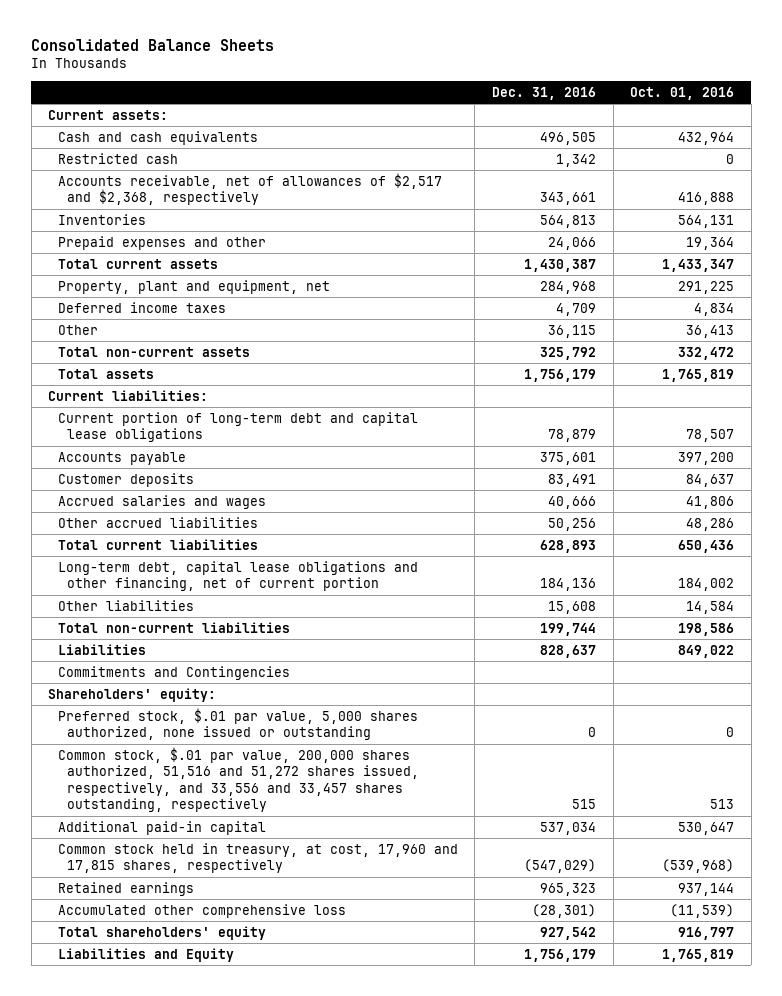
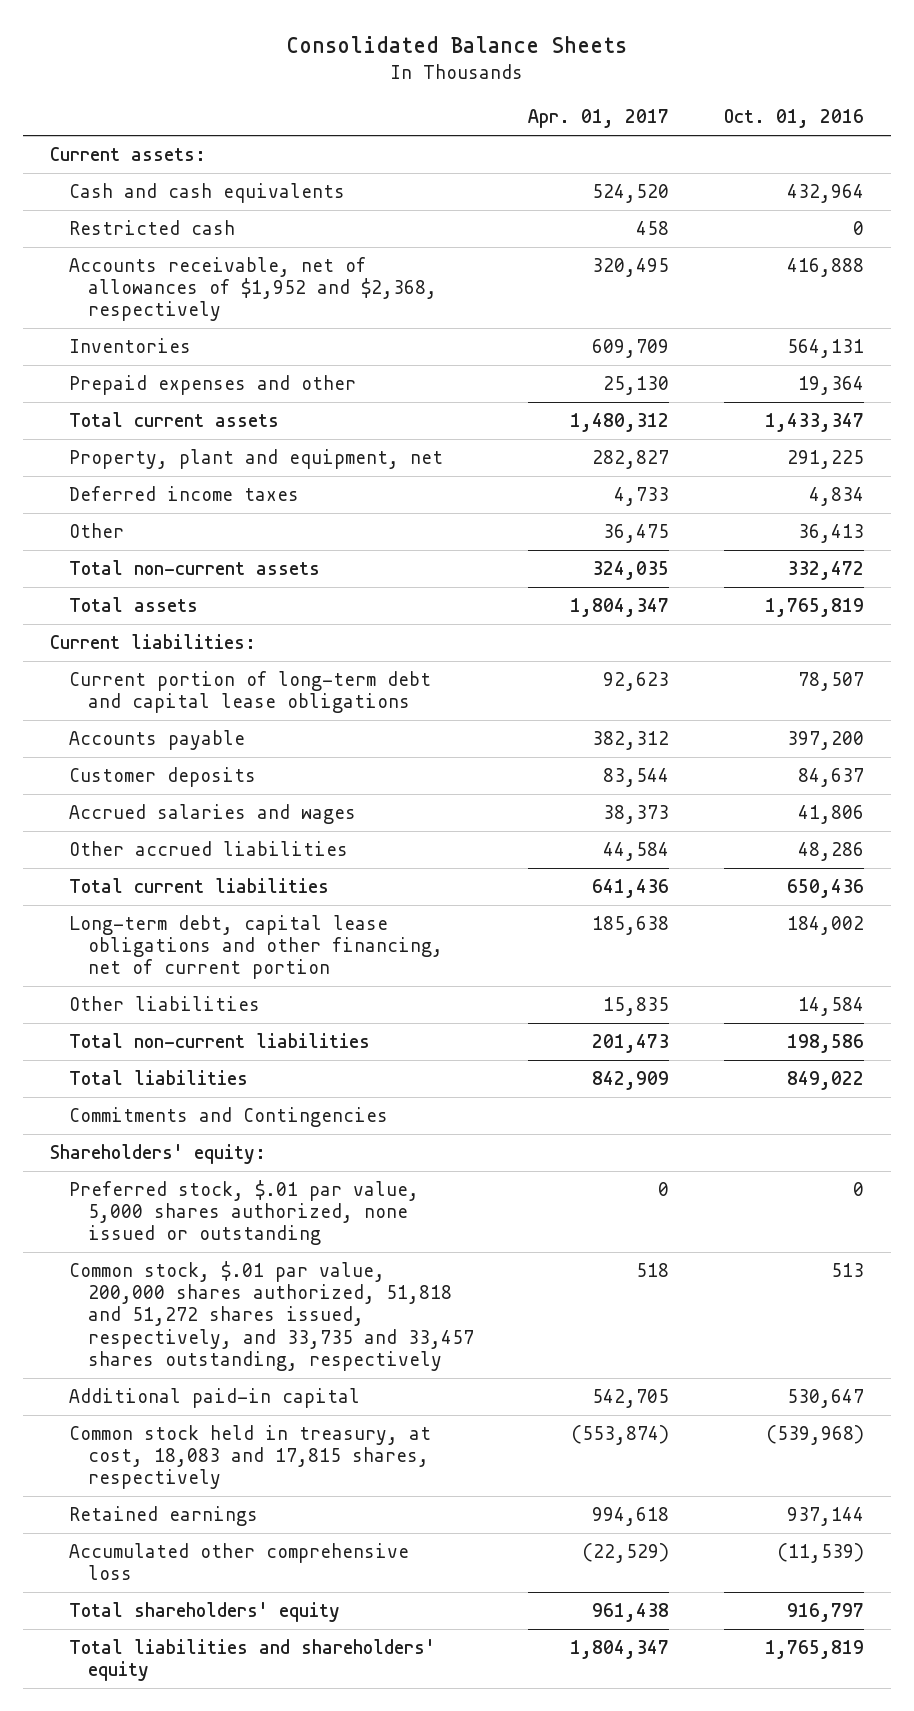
[491,86,596,100] Dec. 31, 2016 -> none
none -> [528,109,670,129] Apr. 01, 2017
[57,172,442,206] Accounts receivable, net of allowances of $2,517 and $2,368, respectively -> [69,257,437,322] Accounts receivable, net of allowances of $1,952 and $2,368, respectively
[57,643,146,655] Liabilities -> [69,1070,249,1086] Total liabilities
[57,746,420,813] Common stock, $.01 par value, 200,000 shares authorized, 51,516 and 51,272 shares issued, respectively, and 33,556 and 33,457 shares outstanding, respectively -> [69,1261,474,1371] Common stock, $.01 par value, 200,000 shares authorized, 51,818 and 51,272 shares issued, respectively, and 33,735 and 33,457 shares outstanding, respectively
[57,842,458,874] Common stock held in treasury, at cost, 17,960 and 17,815 shares, respectively -> [69,1425,432,1490] Common stock held in treasury, at cost, 18,083 and 17,815 shares, respectively
[57,947,234,962] Liabilities and Equity -> [69,1639,436,1682] Total liabilities and shareholders' equity

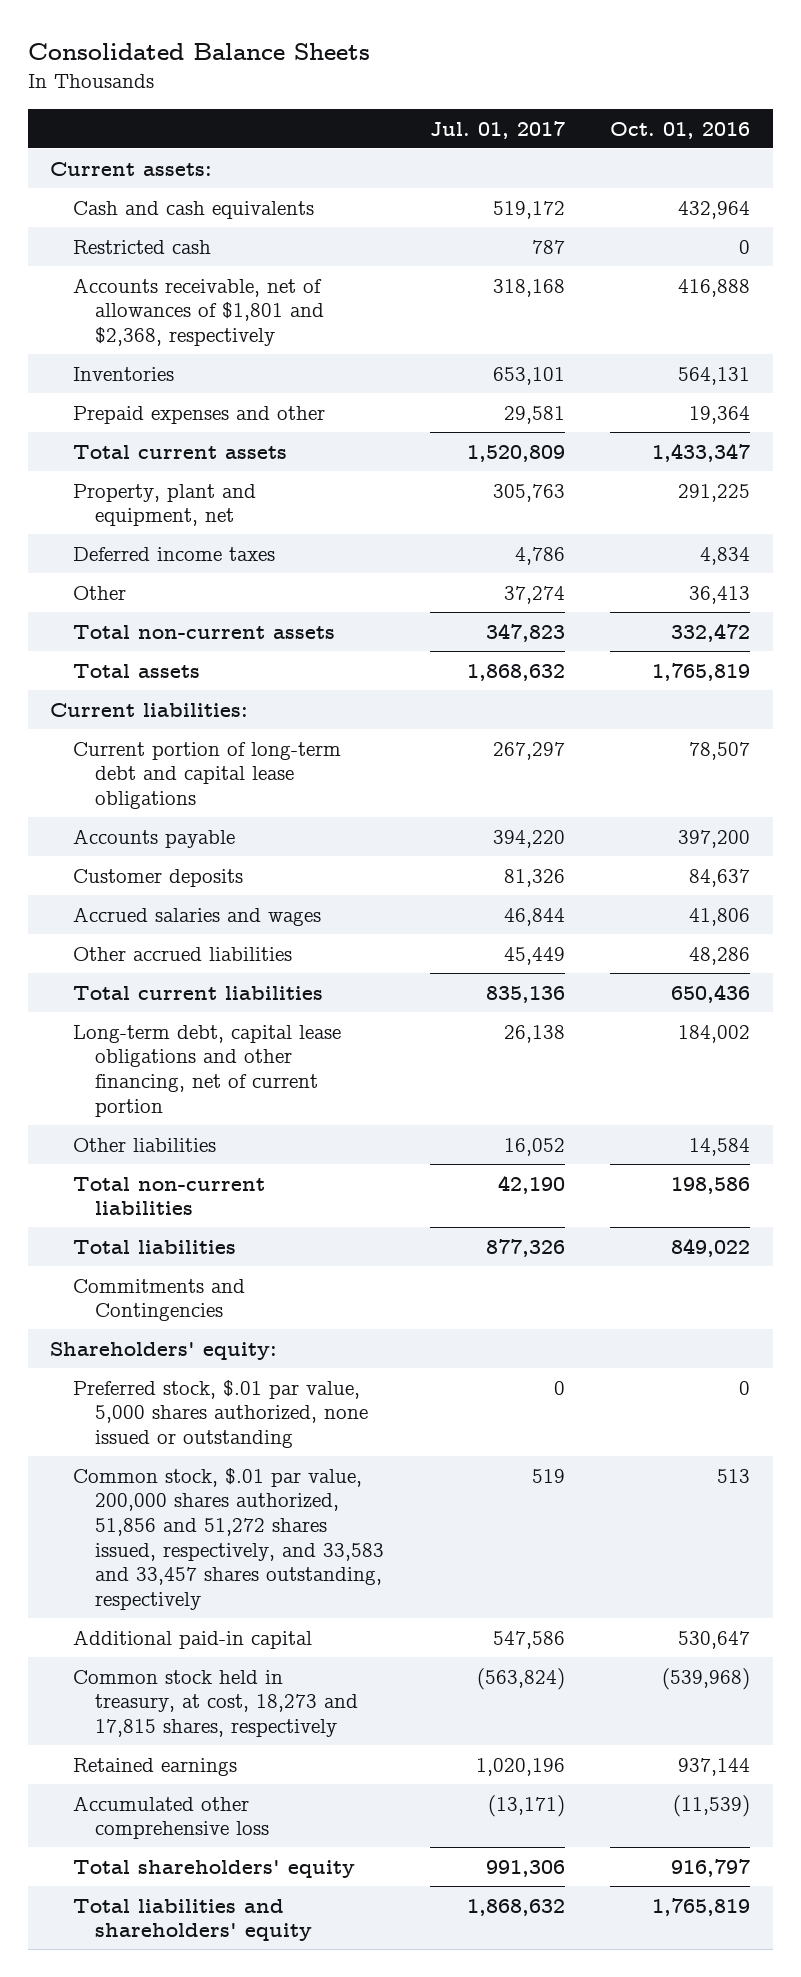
[528,109,670,129] Apr. 01, 2017 -> none
none -> [429,120,565,139] Jul. 01, 2017
[69,257,437,322] Accounts receivable, net of allowances of $1,952 and $2,368, respectively -> [72,277,325,346] Accounts receivable, net of allowances of $1,801 and $2,368, respectively
[69,1261,474,1371] Common stock, $.01 par value, 200,000 shares authorized, 51,818 and 51,272 shares issued, respectively, and 33,735 and 33,457 shares outstanding, respectively -> [72,1467,385,1611] Common stock, $.01 par value, 200,000 shares authorized, 51,856 and 51,272 shares issued, respectively, and 33,583 and 33,457 shares outstanding, respectively
[69,1425,432,1490] Common stock held in treasury, at cost, 18,083 and 17,815 shares, respectively -> [72,1669,359,1737] Common stock held in treasury, at cost, 18,273 and 17,815 shares, respectively

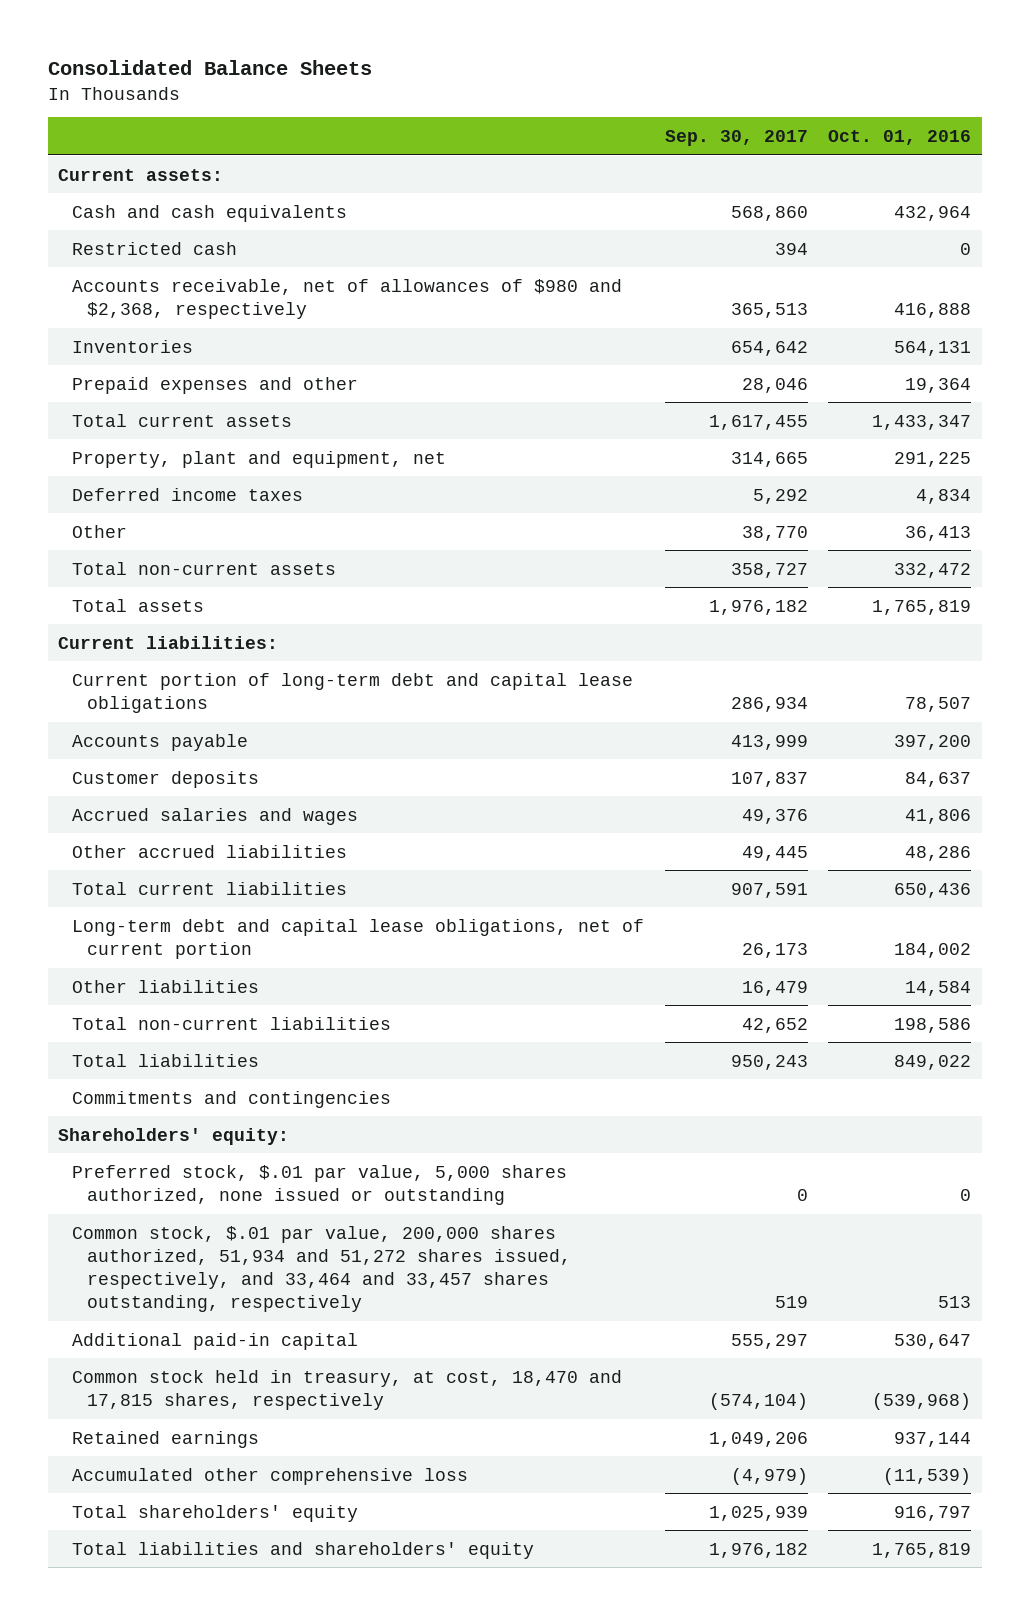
[429,120,565,139] Jul. 01, 2017 -> none
none -> [664,129,808,146] Sep. 30, 2017
[72,277,325,346] Accounts receivable, net of allowances of $1,801 and $2,368, respectively -> [72,278,623,319] Accounts receivable, net of allowances of $980 and $2,368, respectively
[72,1024,341,1117] Long-term debt, capital lease obligations and other financing, net of current portion -> [72,918,645,959] Long-term debt and capital lease obligations, net of current portion
[72,1278,245,1322] Commitments and Contingencies -> [72,1090,392,1108] Commitments and contingencies
[72,1467,385,1611] Common stock, $.01 par value, 200,000 shares authorized, 51,856 and 51,272 shares issued, respectively, and 33,583 and 33,457 shares outstanding, respectively -> [72,1225,571,1313] Common stock, $.01 par value, 200,000 shares authorized, 51,934 and 51,272 shares issued, respectively, and 33,464 and 33,457 shares outstanding, respectively
[72,1669,359,1737] Common stock held in treasury, at cost, 18,273 and 17,815 shares, respectively -> [72,1369,623,1410] Common stock held in treasury, at cost, 18,470 and 17,815 shares, respectively

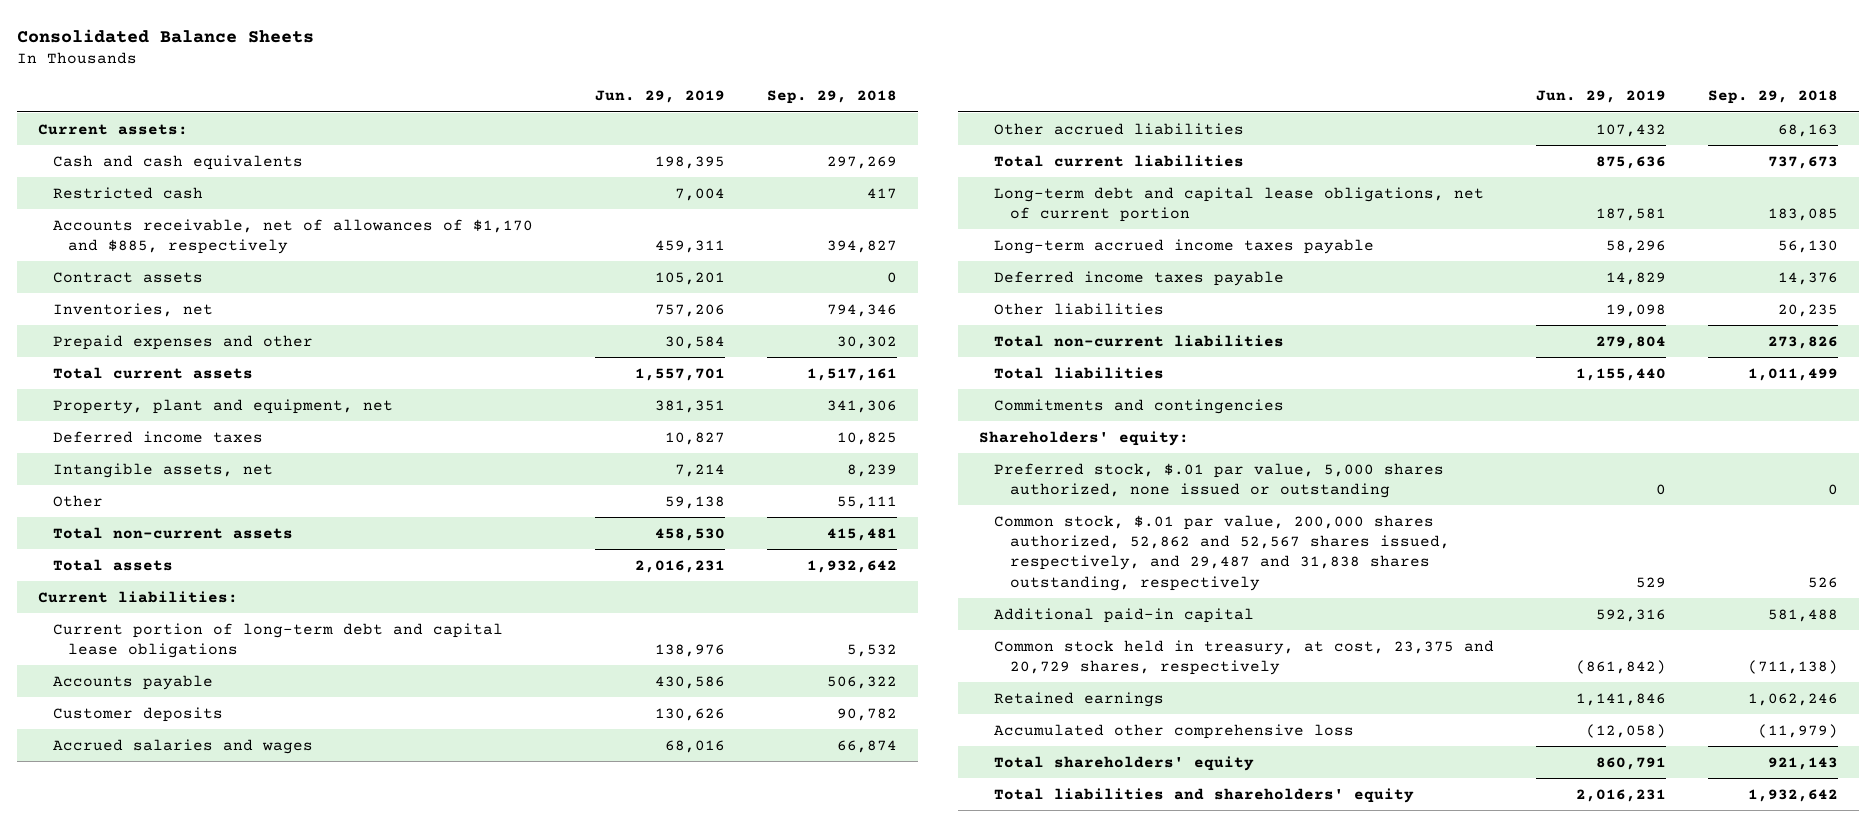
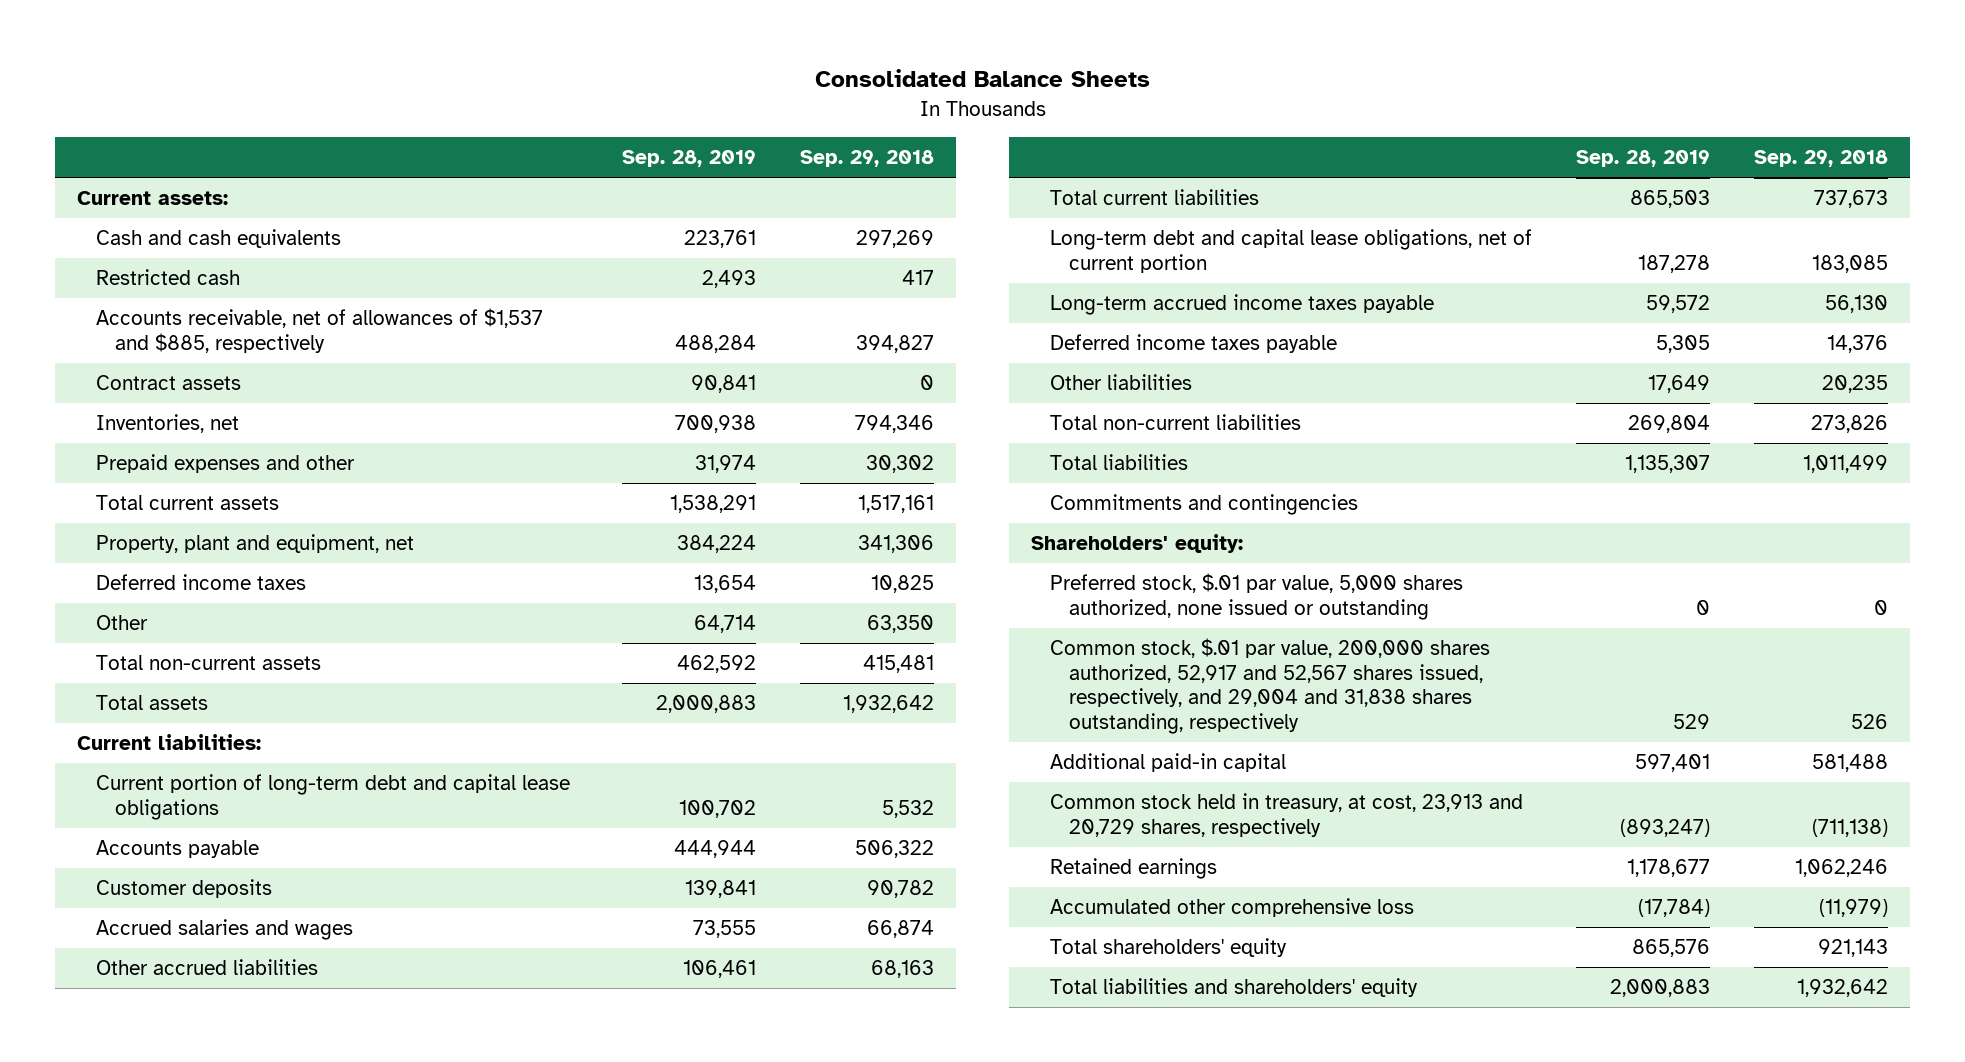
[594,90,725,104] Jun. 29, 2019 -> none
none -> [622,150,757,168] Sep. 28, 2019
[52,218,533,255] Accounts receivable, net of allowances of $1,170 and $885, respectively -> [96,308,544,353] Accounts receivable, net of allowances of $1,537 and $885, respectively
[52,462,273,478] Intangible assets, net -> none
[836,495,897,509] 55,111 -> [867,615,935,634] 63,350
[994,514,1450,591] Common stock, $.01 par value, 200,000 shares authorized, 52,862 and 52,567 shares issued, respectively, and 29,487 and 31,838 shares outstanding, respectively -> [1050,638,1491,734] Common stock, $.01 par value, 200,000 shares authorized, 52,917 and 52,567 shares issued, respectively, and 29,004 and 31,838 shares outstanding, respectively
[994,639,1495,676] Common stock held in treasury, at cost, 23,375 and 20,729 shares, respectively -> [1050,793,1524,837] Common stock held in treasury, at cost, 23,913 and 20,729 shares, respectively

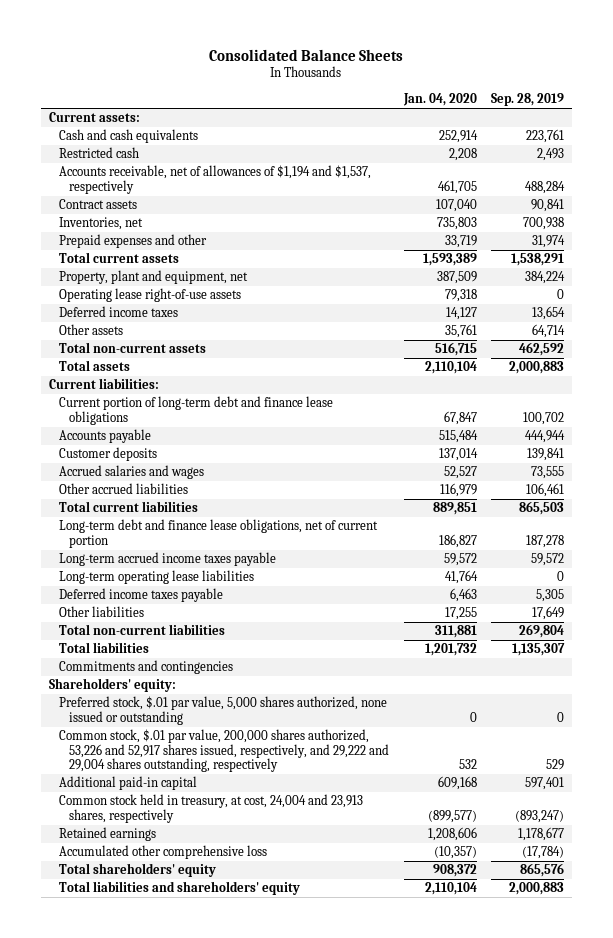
[800,150,935,168] Sep. 29, 2018 -> none
none -> [402,93,477,107] Jan. 04, 2020
[96,308,544,353] Accounts receivable, net of allowances of $1,537 and $885, respectively -> [58,165,371,194] Accounts receivable, net of allowances of $1,194 and $1,537, respectively
none -> [58,288,241,303] Operating lease right-of-use assets
[96,615,149,631] Other -> [58,324,123,336] Other assets
[96,774,571,820] Current portion of long-term debt and capital lease obligations -> [58,396,333,425] Current portion of long-term debt and finance lease obligations
[1050,229,1533,273] Long-term debt and capital lease obligations, net of current portion -> [58,519,378,548] Long-term debt and finance lease obligations, net of current portion
none -> [58,570,254,585] Long-term operating lease liabilities
[1050,638,1491,734] Common stock, $.01 par value, 200,000 shares authorized, 52,917 and 52,567 shares issued, respectively, and 29,004 and 31,838 shares outstanding, respectively -> [58,729,390,773] Common stock, $.01 par value, 200,000 shares authorized, 53,226 and 52,917 shares issued, respectively, and 29,222 and 29,004 shares outstanding, respectively
[1050,793,1524,837] Common stock held in treasury, at cost, 23,913 and 20,729 shares, respectively -> [58,794,363,823] Common stock held in treasury, at cost, 24,004 and 23,913 shares, respectively

